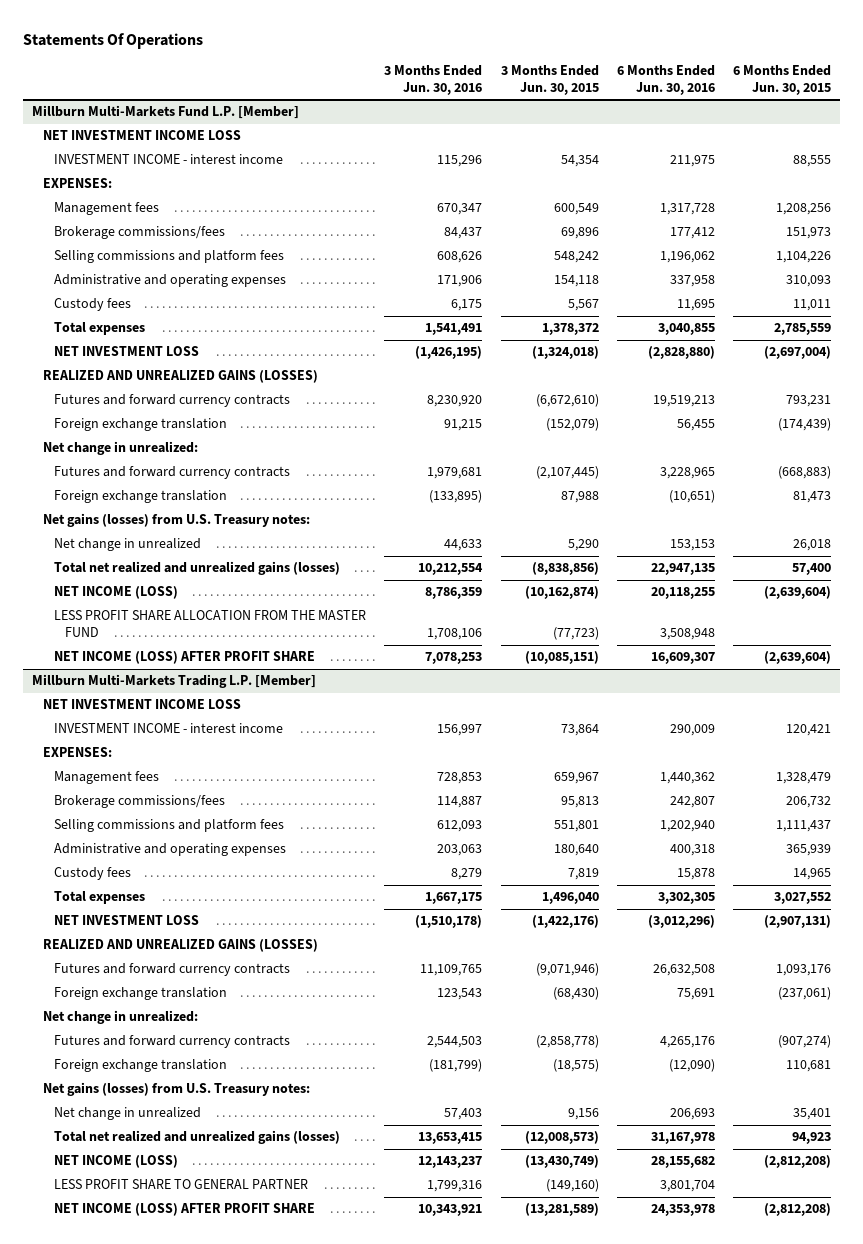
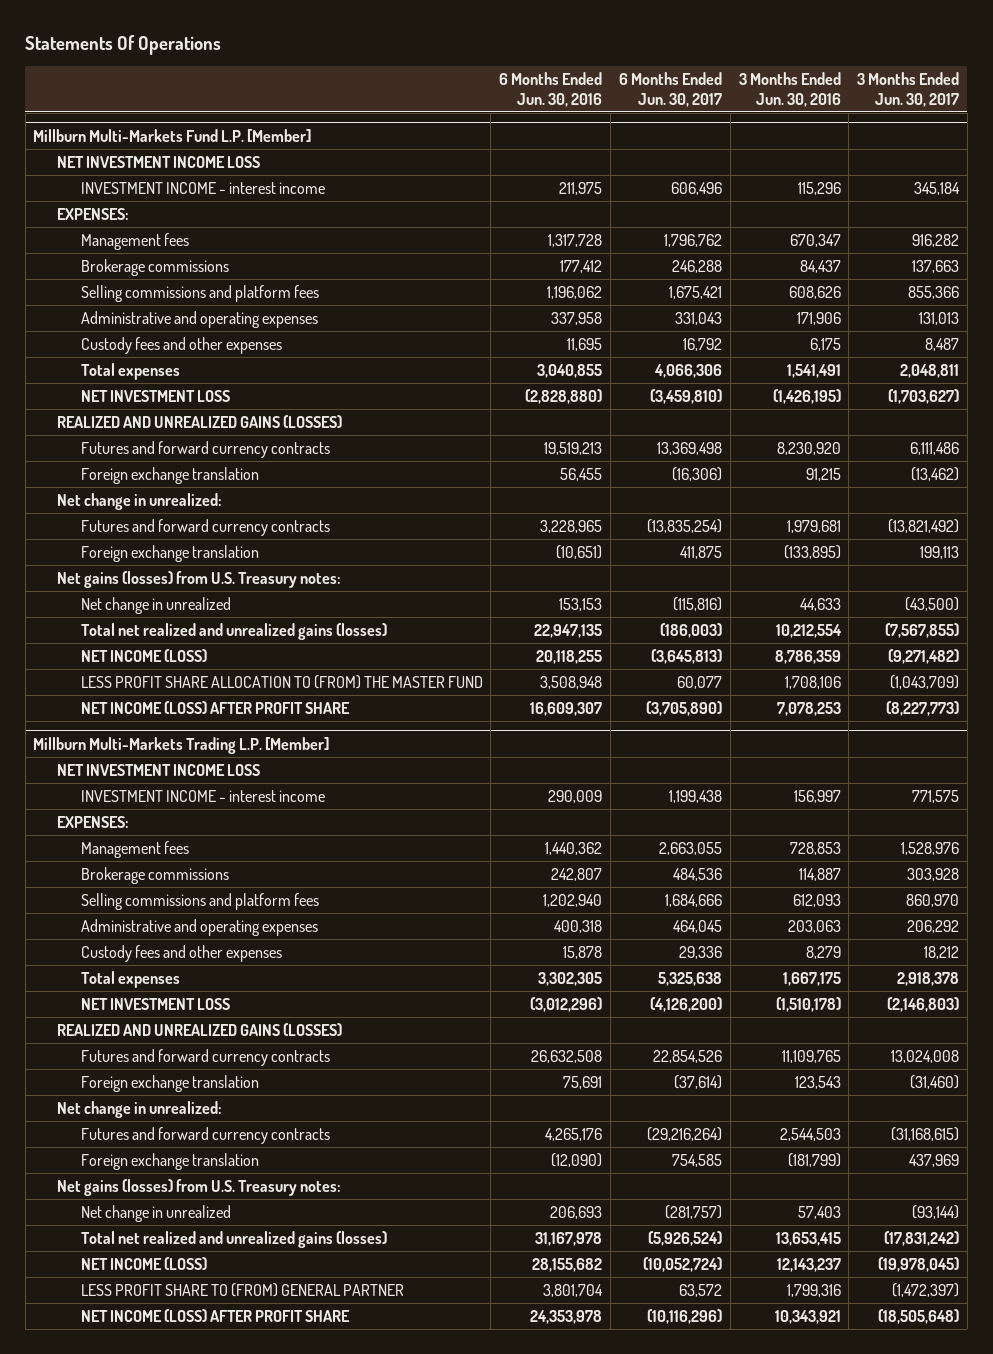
[500,65,599,96] 3 Months Ended Jun. 30, 2015 -> none
[732,65,831,96] 6 Months Ended Jun. 30, 2015 -> none
none -> [618,71,722,107] 6 Months Ended Jun. 30, 2017
none -> [857,71,960,107] 3 Months Ended Jun. 30, 2017
[54,226,226,240] Brokerage commissions/fees -> [80,258,229,276] Brokerage commissions
[54,298,132,312] Custody fees -> [80,336,282,354] Custody fees and other expenses
[54,610,367,638] LESS PROFIT SHARE ALLOCATION FROM THE MASTER FUND -> [80,674,483,689] LESS PROFIT SHARE ALLOCATION TO (FROM) THE MASTER FUND
[54,795,226,809] Brokerage commissions/fees -> [80,866,229,884] Brokerage commissions
[54,867,132,881] Custody fees -> [80,944,282,962] Custody fees and other expenses
[54,1179,309,1190] LESS PROFIT SHARE TO GENERAL PARTNER -> [80,1282,404,1297] LESS PROFIT SHARE TO (FROM) GENERAL PARTNER

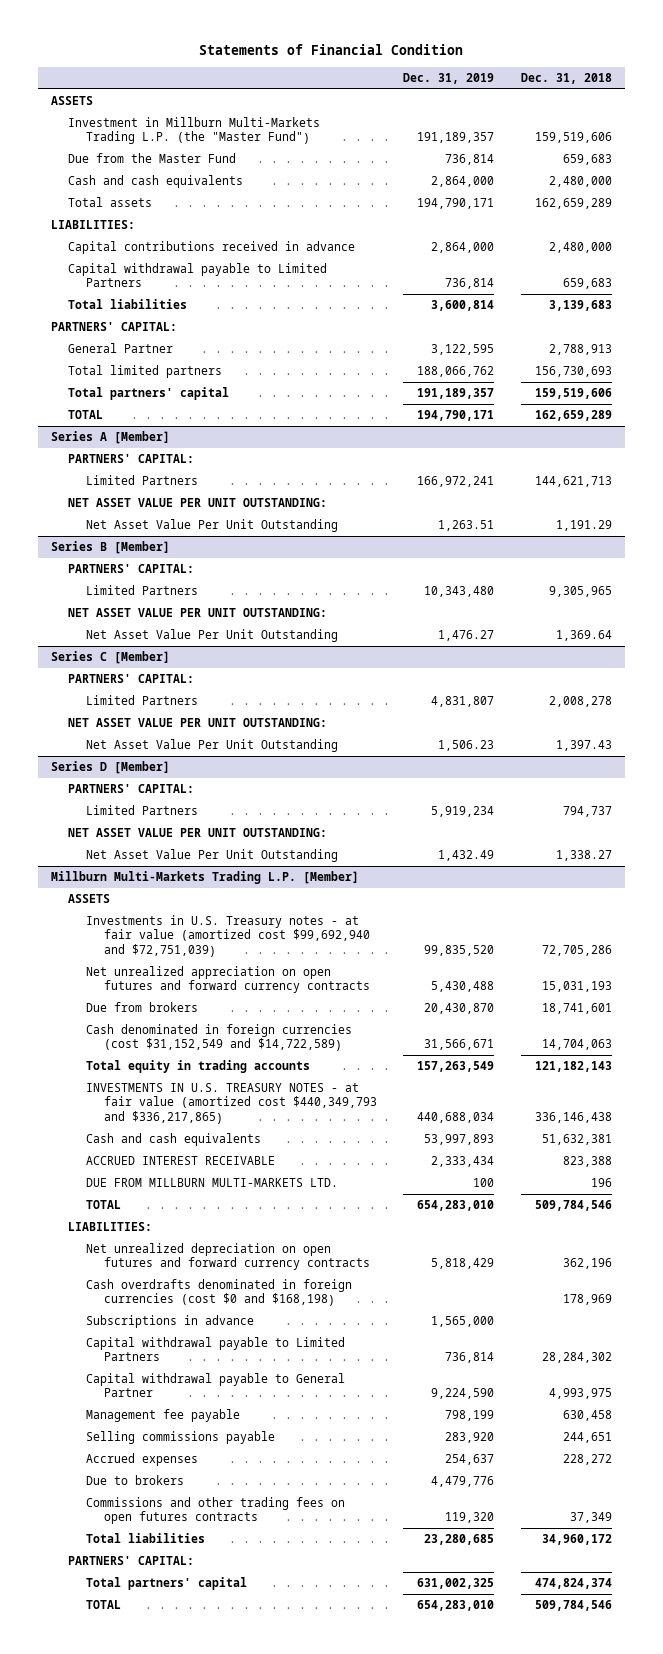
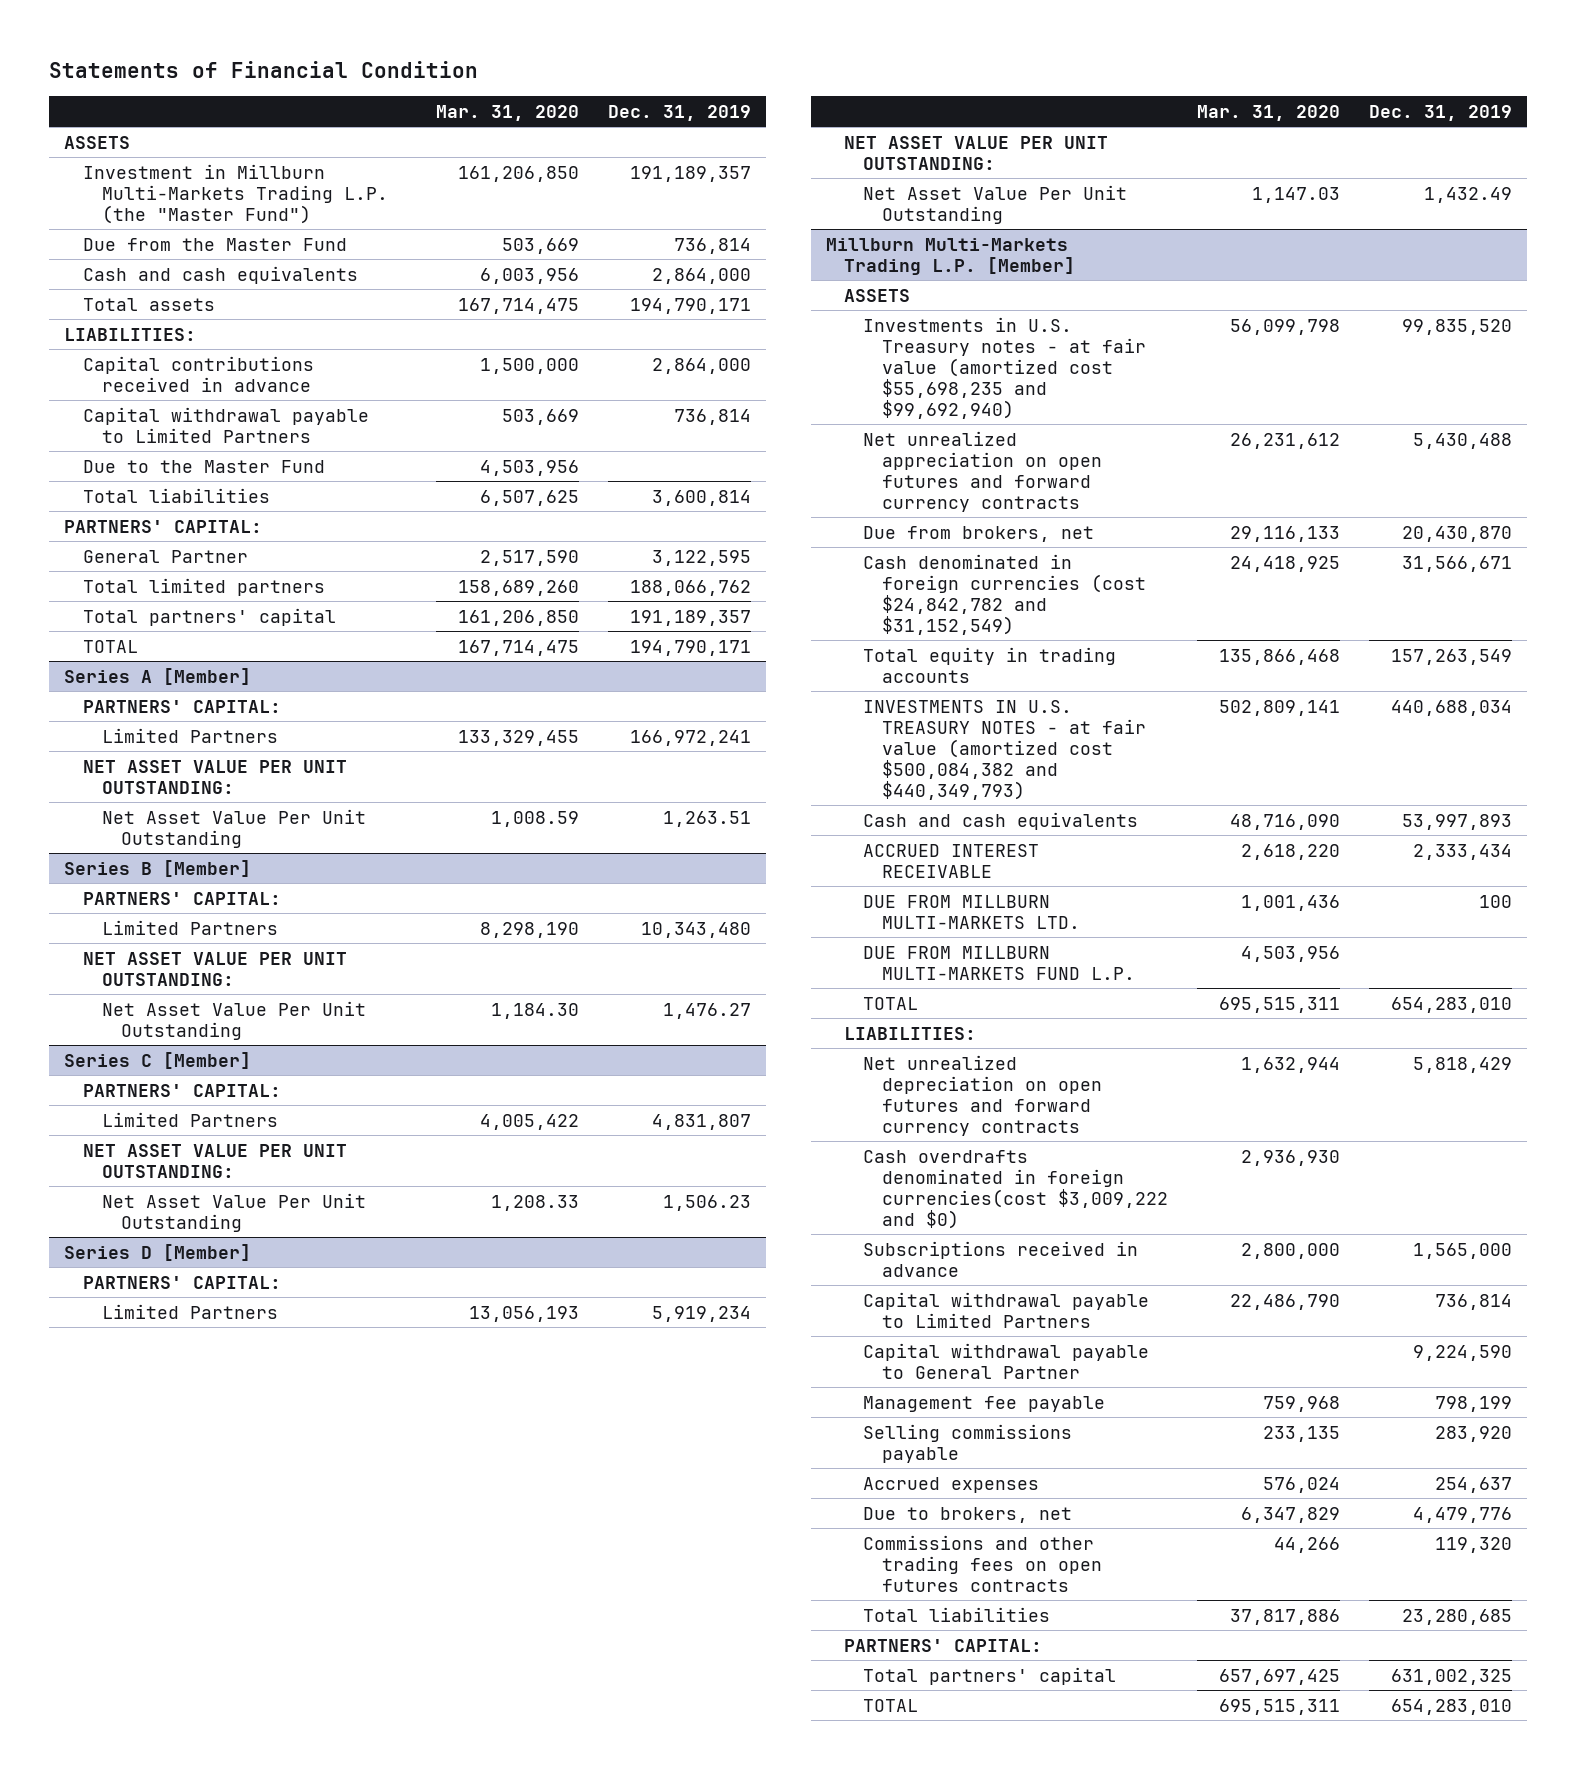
[520,72,612,84] Dec. 31, 2018 -> none
none -> [435,104,579,121] Mar. 31, 2020
none -> [82,459,325,473] Due to the Master Fund
[86,915,370,957] Investments in U.S. Treasury notes - at fair value (amortized cost $99,692,940 and $72,751,039) -> [863,316,1147,419] Investments in U.S. Treasury notes - at fair value (amortized cost $55,698,235 and $99,692,940)
[86,1002,199,1013] Due from brokers -> [863,525,1095,542] Due from brokers, net
[86,1024,353,1052] Cash denominated in foreign currencies (cost $31,152,549 and $14,722,589) -> [863,553,1147,635] Cash denominated in foreign currencies (cost $24,842,782 and $31,152,549)
[86,1083,377,1124] INVESTMENTS IN U.S. TREASURY NOTES - at fair value (amortized cost $440,349,793 and $336,217,865) -> [863,699,1147,800] INVESTMENTS IN U.S. TREASURY NOTES - at fair value (amortized cost $500,084,382 and $440,349,793)
none -> [863,945,1136,980] DUE FROM MILLBURN MULTI-MARKETS FUND L.P.
[86,1279,353,1307] Cash overdrafts denominated in foreign currencies (cost $0 and $168,198) -> [863,1149,1169,1229] Cash overdrafts denominated in foreign currencies(cost $3,009,222 and $0)
[86,1315,255,1329] Subscriptions in advance -> [863,1240,1139,1277] Subscriptions received in advance
[86,1475,185,1486] Due to brokers -> [863,1506,1073,1523] Due to brokers, net

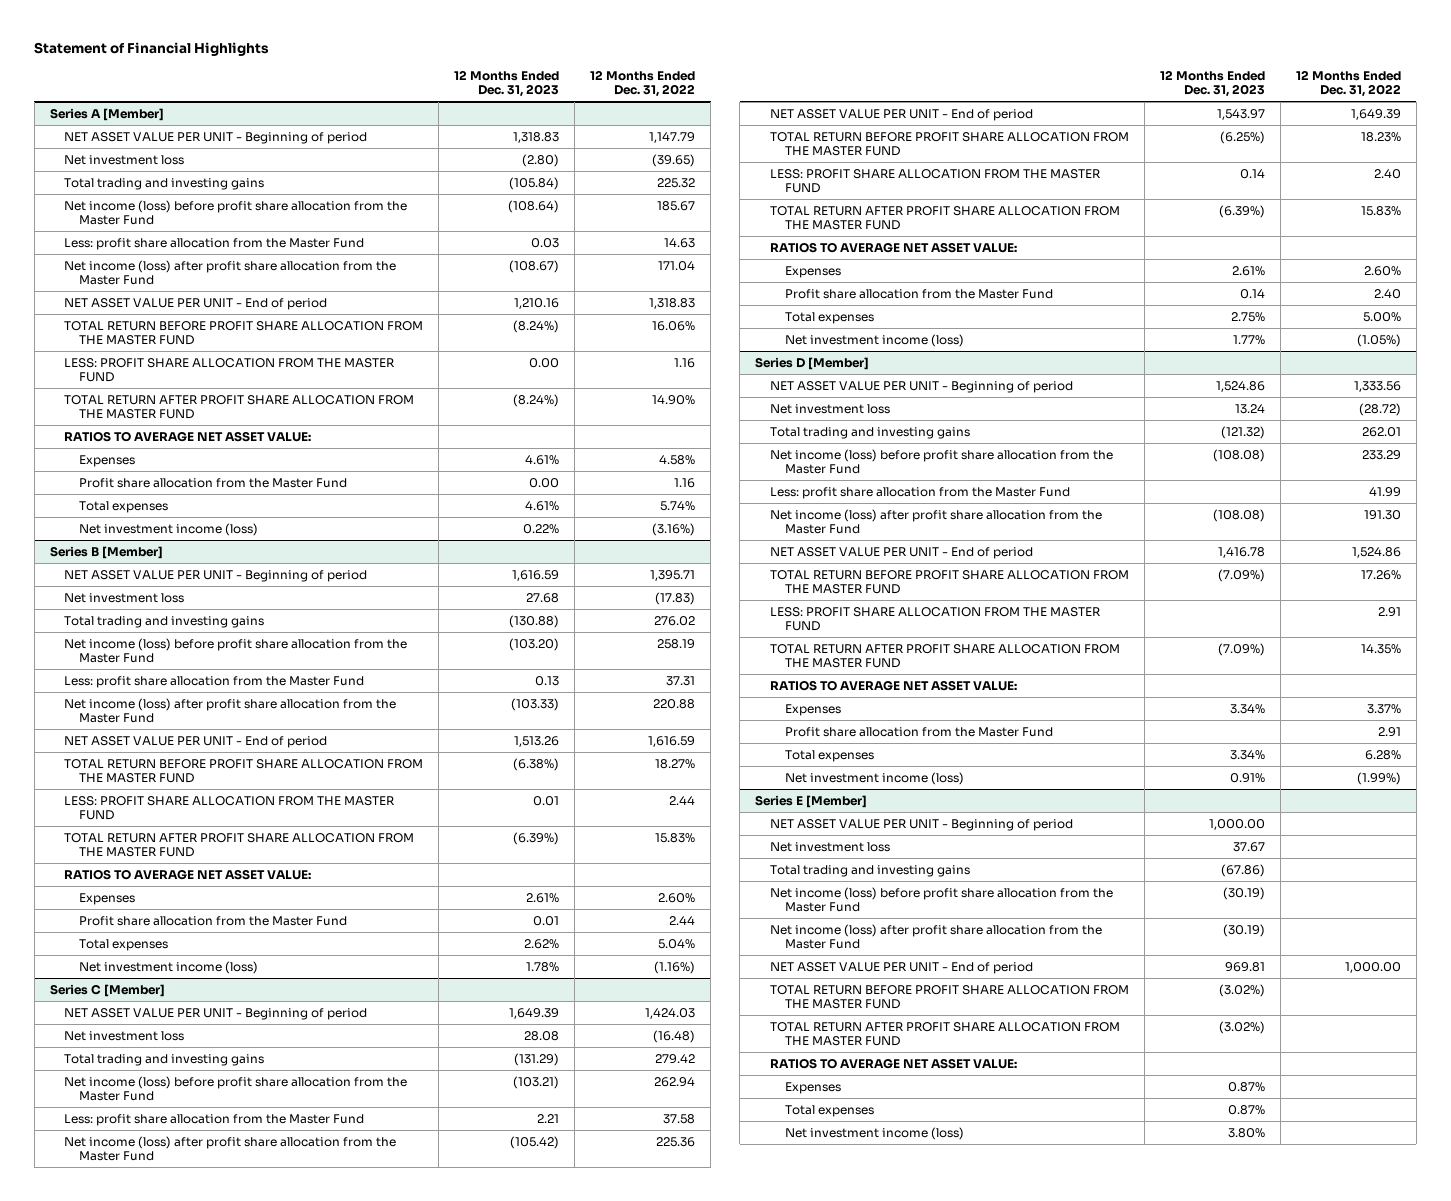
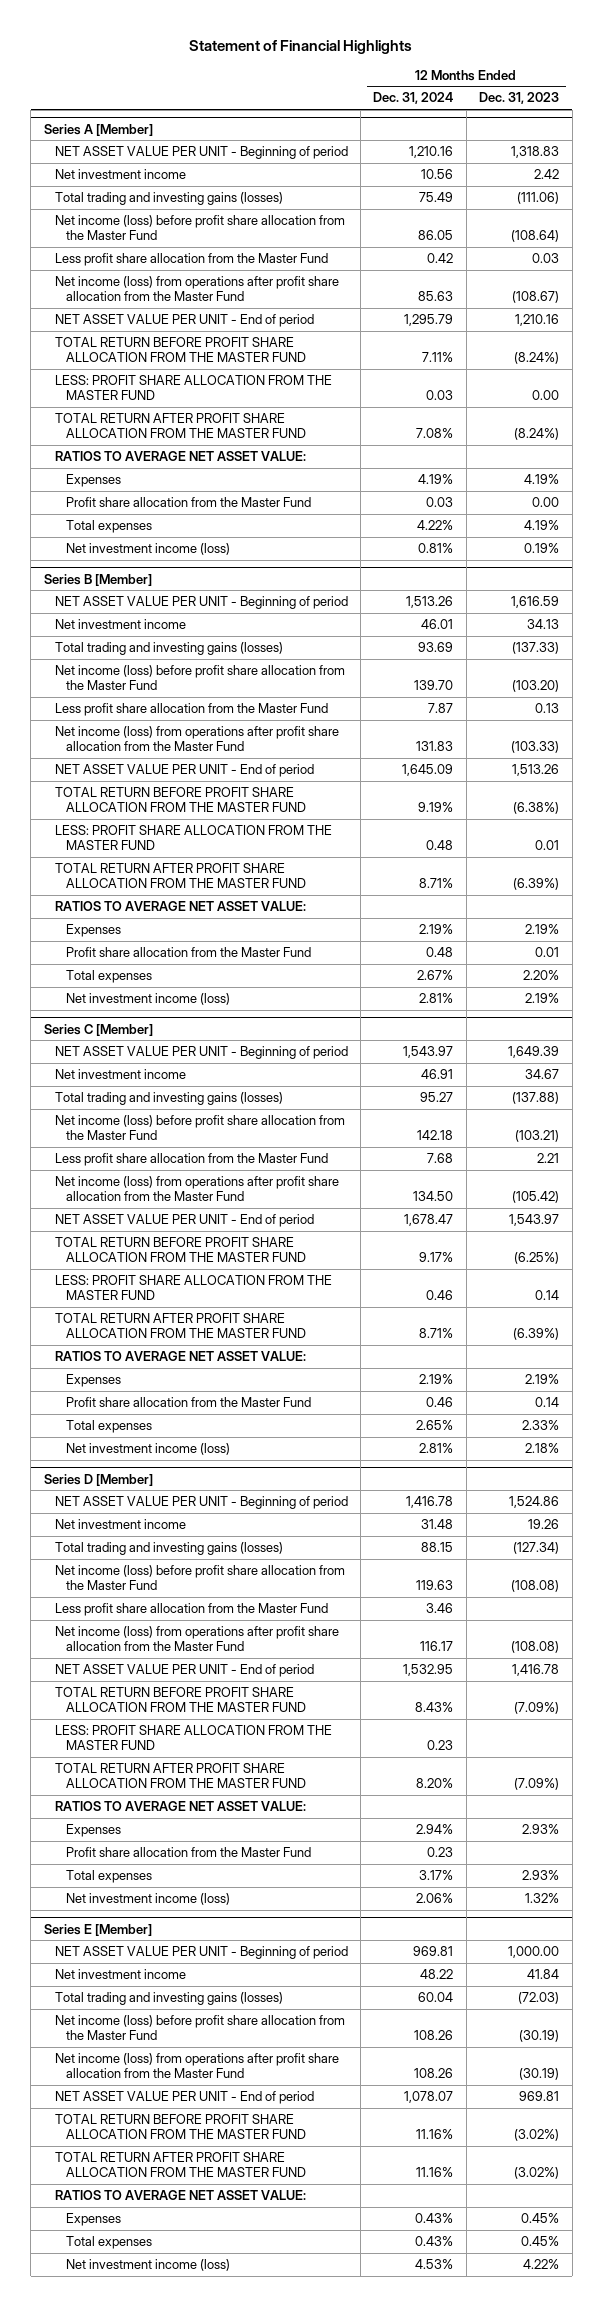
[590,69,696,98] 12 Months Ended Dec. 31, 2022 -> none
none -> [373,92,454,105] Dec. 31, 2024
[64,154,185,165] Net investment loss -> [54,169,186,180] Net investment income
[522,153,560,167] (2.80) -> [534,169,560,180] 2.42
[64,177,265,190] Total trading and investing gains -> [54,192,283,206] Total trading and investing gains (losses)
[509,176,560,190] (105.84) -> [517,192,560,205] (111.06)
[64,237,365,250] Less: profit share allocation from the Master Fund -> [54,253,328,267] Less profit share allocation from the Master Fund
[64,259,397,285] Net income (loss) after profit share allocation from the Master Fund -> [54,276,339,302] Net income (loss) from operations after profit share allocation from the Master Fund
[525,454,560,465] 4.61% -> [524,474,560,485] 4.19%
[525,500,560,511] 4.61% -> [524,520,560,531] 4.19%
[523,523,560,534] 0.22% -> [524,543,560,554] 0.19%
[64,592,185,603] Net investment loss -> [54,619,186,630] Net investment income
[526,592,560,603] 27.68 -> [527,619,560,630] 34.13
[64,615,265,628] Total trading and investing gains -> [54,642,283,656] Total trading and investing gains (losses)
[509,614,560,628] (130.88) -> [512,642,560,655] (137.33)
[64,675,365,688] Less: profit share allocation from the Master Fund -> [54,703,328,717] Less profit share allocation from the Master Fund
[64,697,397,723] Net income (loss) after profit share allocation from the Master Fund -> [54,726,339,752] Net income (loss) from operations after profit share allocation from the Master Fund
[526,892,560,903] 2.61% -> [525,924,560,935] 2.19%
[524,938,560,949] 2.62% -> [523,970,560,981] 2.20%
[526,961,560,972] 1.78% -> [525,993,560,1004] 2.19%
[64,1030,185,1041] Net investment loss -> [54,1069,186,1080] Net investment income
[524,1030,560,1041] 28.08 -> [525,1069,560,1080] 34.67
[64,1053,265,1066] Total trading and investing gains -> [54,1092,283,1106] Total trading and investing gains (losses)
[514,1052,560,1066] (131.29) -> [512,1092,560,1105] (137.88)
[64,1113,365,1126] Less: profit share allocation from the Master Fund -> [54,1153,328,1167] Less profit share allocation from the Master Fund
[64,1135,397,1161] Net income (loss) after profit share allocation from the Master Fund -> [54,1176,339,1202] Net income (loss) from operations after profit share allocation from the Master Fund
[1231,265,1265,276] 2.61% -> [525,1374,560,1385] 2.19%
[1230,311,1265,322] 2.75% -> [522,1420,560,1431] 2.33%
[1232,334,1265,345] 1.77% -> [525,1443,560,1454] 2.18%
[770,403,891,414] Net investment loss -> [54,1519,186,1530] Net investment income
[1234,403,1265,414] 13.24 -> [528,1519,560,1530] 19.26
[770,426,971,439] Total trading and investing gains -> [54,1542,283,1556] Total trading and investing gains (losses)
[1220,425,1265,439] (121.32) -> [513,1542,560,1555] (127.34)
[770,486,1071,499] Less: profit share allocation from the Master Fund -> [54,1603,328,1617] Less profit share allocation from the Master Fund
[770,508,1103,534] Net income (loss) after profit share allocation from the Master Fund -> [54,1626,339,1652] Net income (loss) from operations after profit share allocation from the Master Fund
[1229,703,1265,714] 3.34% -> [522,1824,560,1835] 2.93%
[1229,749,1265,760] 3.34% -> [522,1870,560,1881] 2.93%
[1229,772,1265,783] 0.91% -> [525,1893,560,1904] 1.32%
[770,841,891,852] Net investment loss -> [54,1969,186,1980] Net investment income
[1232,841,1265,852] 37.67 -> [527,1969,560,1980] 41.84
[770,864,971,877] Total trading and investing gains -> [54,1992,283,2006] Total trading and investing gains (losses)
[1220,863,1265,877] (67.86) -> [518,1992,560,2005] (72.03)
[770,923,1103,949] Net income (loss) after profit share allocation from the Master Fund -> [54,2053,339,2079] Net income (loss) from operations after profit share allocation from the Master Fund
[1227,1081,1265,1092] 0.87% -> [521,2213,560,2224] 0.45%
[1227,1104,1265,1115] 0.87% -> [521,2236,560,2247] 0.45%
[1227,1127,1265,1138] 3.80% -> [523,2259,560,2270] 4.22%

